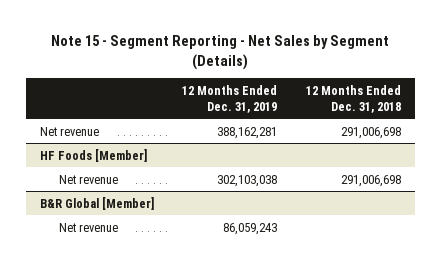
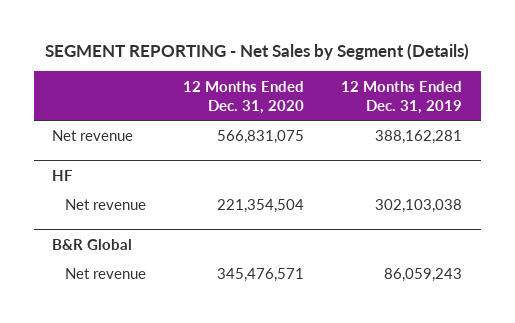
[51,35,390,70] Note 15 - Segment Reporting - Net Sales by Segment (Details) -> [45,42,470,60] SEGMENT REPORTING - Net Sales by Segment (Details)
[305,84,401,113] 12 Months Ended Dec. 31, 2018 -> none
none -> [183,80,305,114] 12 Months Ended Dec. 31, 2020
[40,148,148,162] HF Foods [Member] -> [52,169,74,181] HF
[40,196,155,210] B&R Global [Member] -> [52,238,133,250] B&R Global

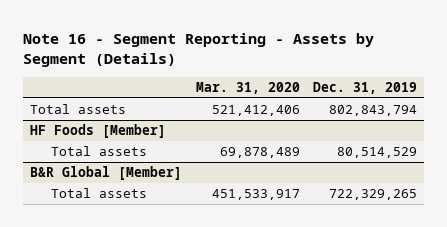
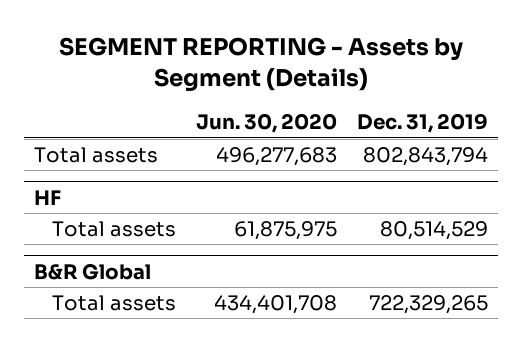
[23,32,375,68] Note 16 - Segment Reporting - Assets by Segment (Details) -> [59,37,464,93] SEGMENT REPORTING - Assets by Segment (Details)
[195,82,300,95] Mar. 31, 2020 -> none
none -> [195,113,337,134] Jun. 30, 2020
[30,124,167,139] HF Foods [Member] -> [34,189,62,205] HF
[30,166,183,181] B&R Global [Member] -> [34,262,152,280] B&R Global

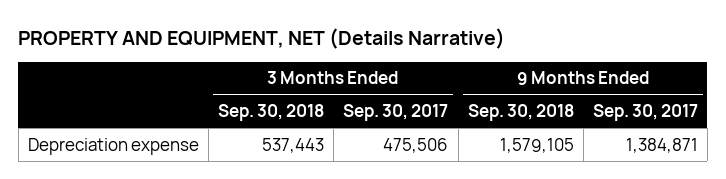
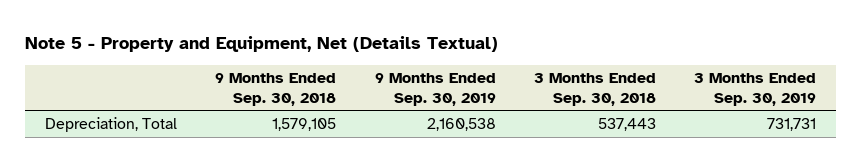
[18,27,506,49] PROPERTY AND EQUIPMENT, NET (Details Narrative) -> [25,36,499,53] Note 5 - Property and Equipment, Net (Details Textual)
[343,104,449,122] Sep. 30, 2017 -> none
[592,104,698,122] Sep. 30, 2017 -> none
none -> [374,73,496,106] 9 Months Ended Sep. 30, 2019
none -> [694,73,817,106] 3 Months Ended Sep. 30, 2019
[28,137,200,155] Depreciation expense -> [44,117,177,133] Depreciation, Total

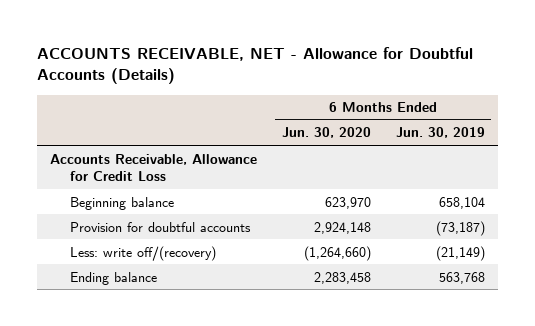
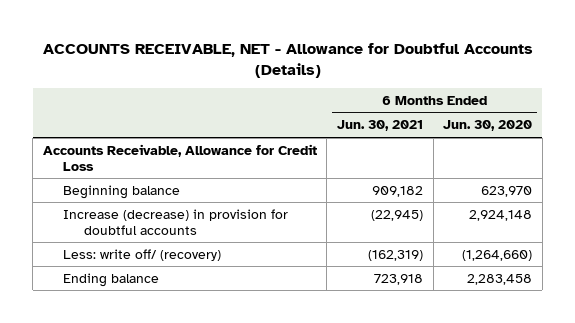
[396,127,486,139] Jun. 30, 2019 -> none
none -> [337,120,424,132] Jun. 30, 2021
[70,221,252,232] Provision for doubtful accounts -> [63,208,289,235] Increase (decrease) in provision for doubtful accounts
[70,245,217,261] Less: write off/(recovery) -> [63,248,222,261] Less: write off/ (recovery)

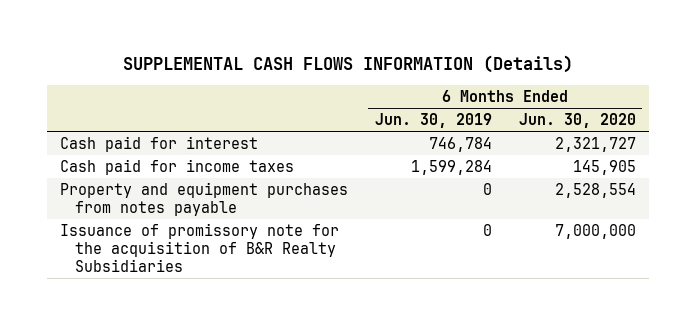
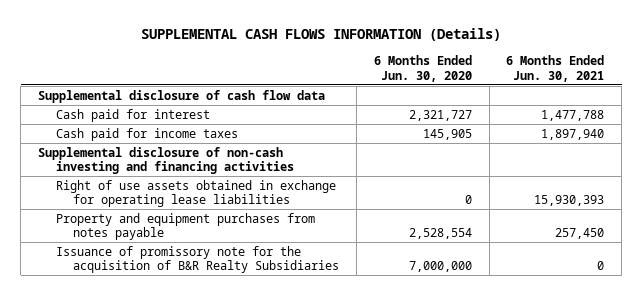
[374,113,492,129] Jun. 30, 2019 -> none
none -> [506,55,605,82] 6 Months Ended Jun. 30, 2021
none -> [38,89,326,103] Supplemental disclosure of cash flow data
none -> [38,146,294,175] Supplemental disclosure of non-cash investing and financing activities
none -> [55,179,336,208] Right of use assets obtained in exchange for operating lease liabilities

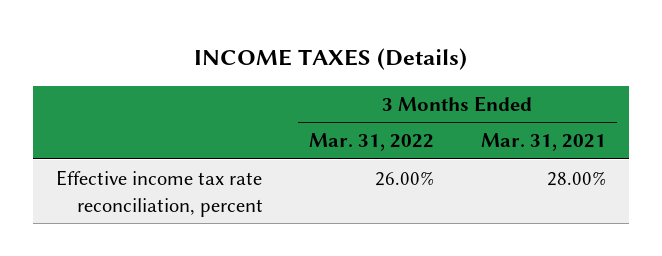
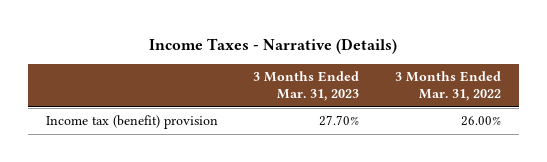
[193,48,467,71] INCOME TAXES (Details) -> [149,37,398,54] Income Taxes - Narrative (Details)
[480,133,606,152] Mar. 31, 2021 -> none
none -> [253,70,360,102] 3 Months Ended Mar. 31, 2023
[56,169,264,217] Effective income tax rate reconciliation, percent -> [45,115,218,130] Income tax (benefit) provision

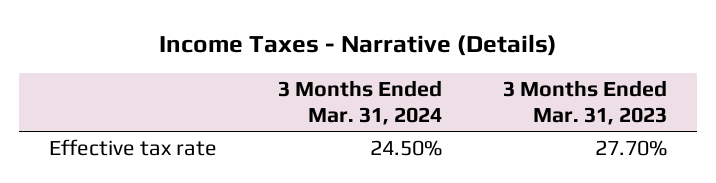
[394,70,501,102] 3 Months Ended Mar. 31, 2022 -> none
none -> [277,80,442,125] 3 Months Ended Mar. 31, 2024
[45,115,218,130] Income tax (benefit) provision -> [49,139,218,157] Effective tax rate

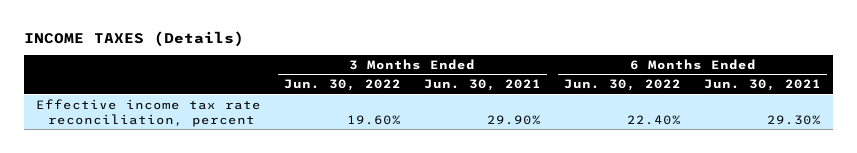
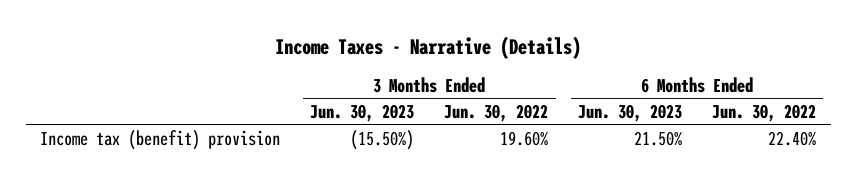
[24,31,245,48] INCOME TAXES (Details) -> [275,35,582,59] Income Taxes - Narrative (Details)
[424,79,542,92] Jun. 30, 2021 -> none
[704,79,822,92] Jun. 30, 2021 -> none
none -> [310,103,415,122] Jun. 30, 2023
none -> [577,103,682,122] Jun. 30, 2023
[35,98,261,127] Effective income tax rate reconciliation, percent -> [40,130,281,151] Income tax (benefit) provision

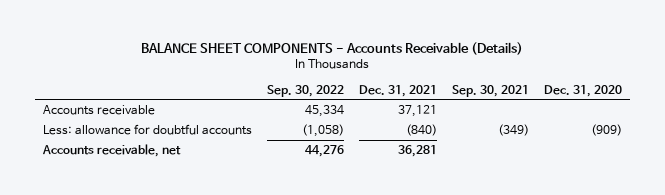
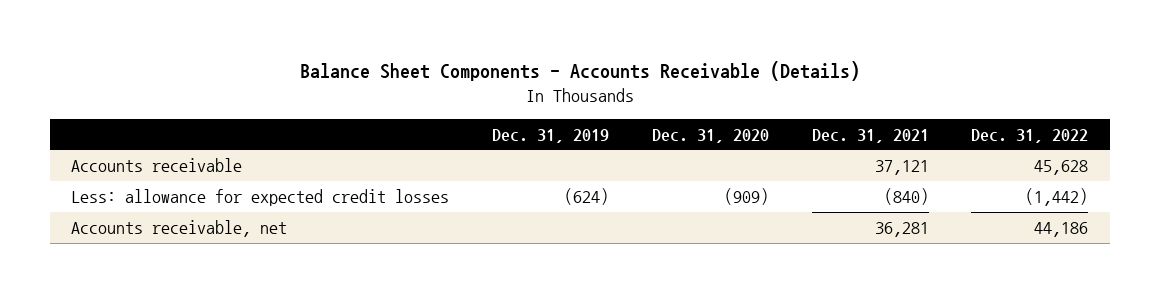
[141,41,524,55] BALANCE SHEET COMPONENTS - Accounts Receivable (Details) -> [299,61,860,82] Balance Sheet Components - Accounts Receivable (Details)
[266,84,344,97] Sep. 30, 2022 -> none
[452,84,530,97] Sep. 30, 2021 -> none
none -> [492,128,610,143] Dec. 31, 2019
none -> [971,128,1089,143] Dec. 31, 2022
[42,123,252,135] Less: allowance for doubtful accounts -> [71,188,450,206] Less: allowance for expected credit losses

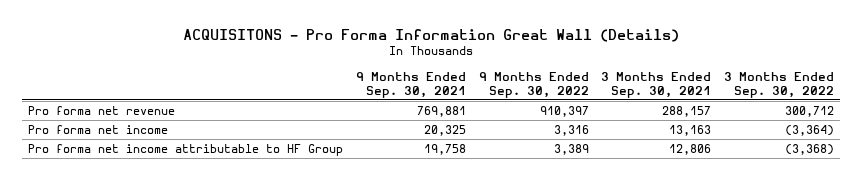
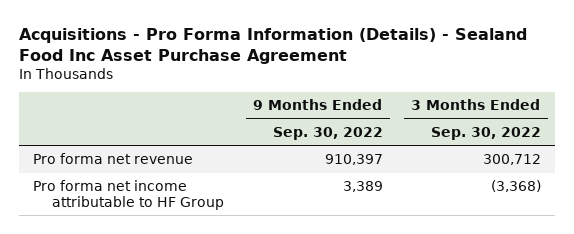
[183,28,680,42] ACQUISITONS - Pro Forma Information Great Wall (Details) -> [18,27,527,64] Acquisitions - Pro Forma Information (Details) - Sealand Food Inc Asset Purchase Agreement
[355,71,466,98] 9 Months Ended Sep. 30, 2021 -> none
[601,71,712,98] 3 Months Ended Sep. 30, 2021 -> none
[28,125,169,135] Pro forma net income -> none

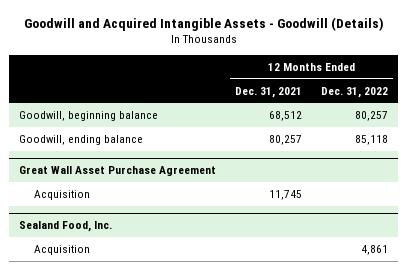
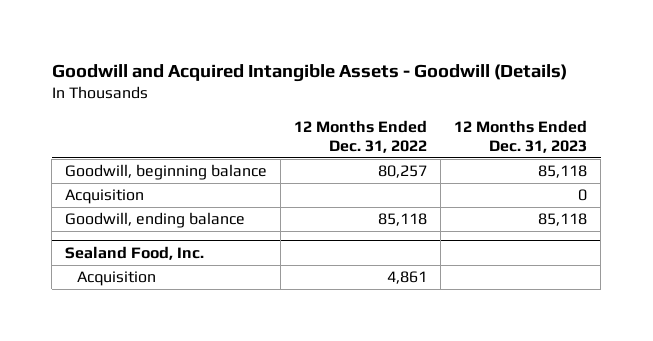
[235,86,303,98] Dec. 31, 2021 -> none
none -> [454,119,588,154] 12 Months Ended Dec. 31, 2023
[18,166,216,177] Great Wall Asset Purchase Agreement -> none
[18,134,143,145] Goodwill, ending balance -> [65,212,246,229] Goodwill, ending balance

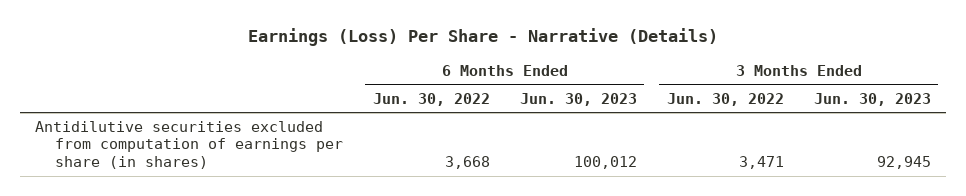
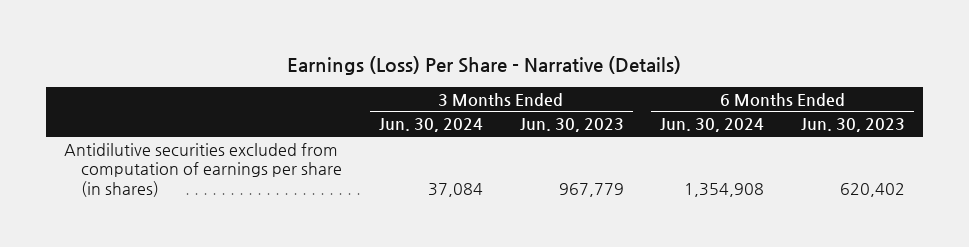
[372,92,490,106] Jun. 30, 2022 -> none
[666,92,784,106] Jun. 30, 2022 -> none
none -> [379,118,484,133] Jun. 30, 2024
none -> [660,118,765,133] Jun. 30, 2024
[573,155,637,169] 100,012 -> [839,182,905,197] 620,402
[876,155,931,169] 92,945 -> [558,182,624,197] 967,779

